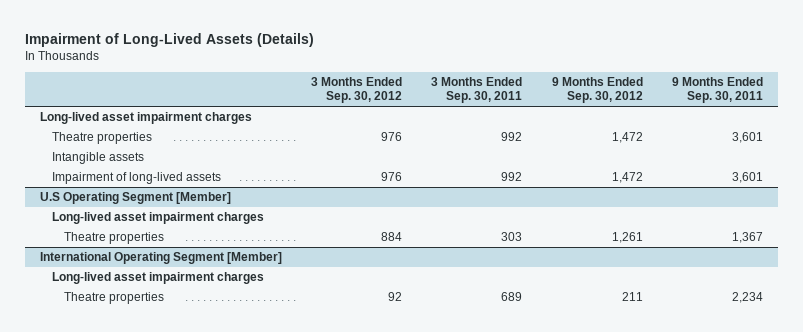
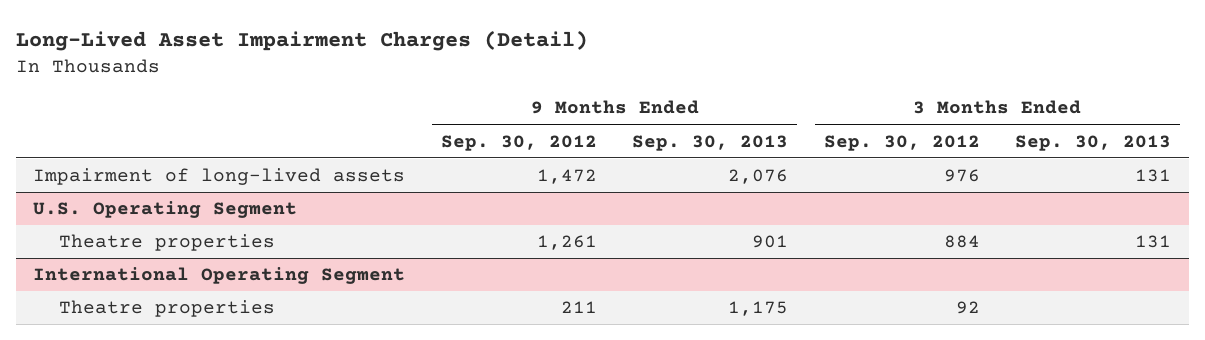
[24,32,314,47] Impairment of Long-Lived Assets (Details) -> [15,29,588,51] Long-Lived Asset Impairment Charges (Detail)
[431,77,523,104] 3 Months Ended Sep. 30, 2011 -> none
[672,77,764,104] 9 Months Ended Sep. 30, 2011 -> none
none -> [632,134,789,151] Sep. 30, 2013
none -> [1015,134,1172,151] Sep. 30, 2013
[39,112,252,125] Long-lived asset impairment charges -> none
[51,132,152,145] Theatre properties -> none
[51,152,144,165] Intangible assets -> none
[51,212,264,225] Long-lived asset impairment charges -> none
[39,192,231,205] U.S Operating Segment [Member] -> [33,201,298,219] U.S. Operating Segment
[51,272,264,285] Long-lived asset impairment charges -> none
[39,252,282,265] International Operating Segment [Member] -> [33,267,406,285] International Operating Segment

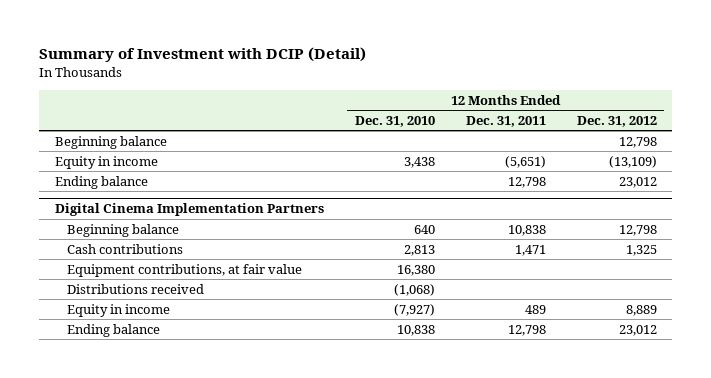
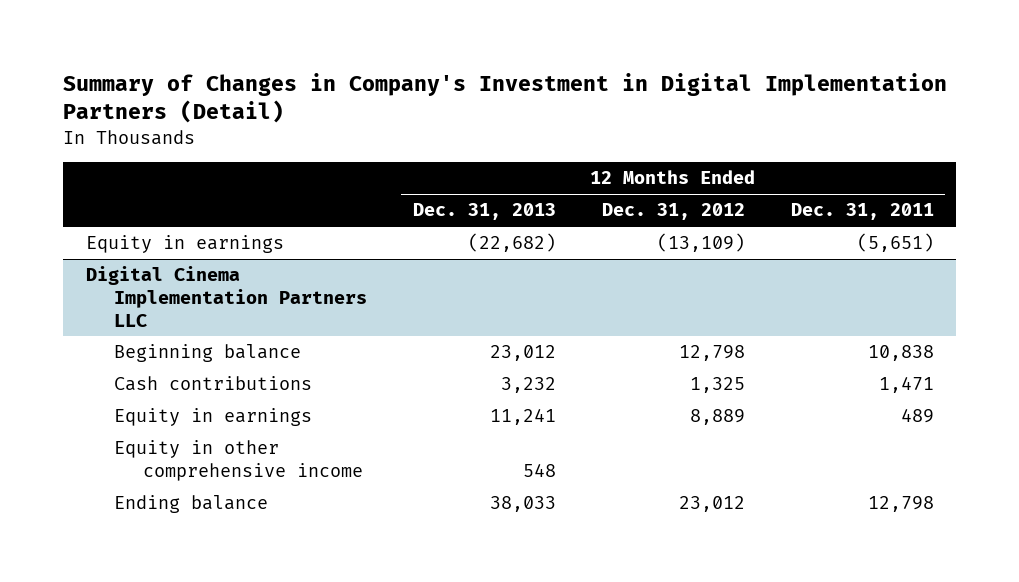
[39,47,367,63] Summary of Investment with DCIP (Detail) -> [62,72,947,124] Summary of Changes in Company's Investment in Digital Implementation Partners (Detail)
[354,115,435,127] Dec. 31, 2010 -> none
none -> [412,203,556,221] Dec. 31, 2013
[54,135,167,149] Beginning balance -> none
[54,175,148,189] Ending balance -> none
[54,155,158,169] Equity in income -> [85,235,284,254] Equity in earnings
[54,203,324,217] Digital Cinema Implementation Partners -> [85,266,368,327] Digital Cinema Implementation Partners LLC
[66,263,302,277] Equipment contributions, at fair value -> none
[66,283,204,294] Distributions received -> none
[66,303,170,317] Equity in income -> [114,408,313,427] Equity in earnings
none -> [114,440,363,481] Equity in other comprehensive income

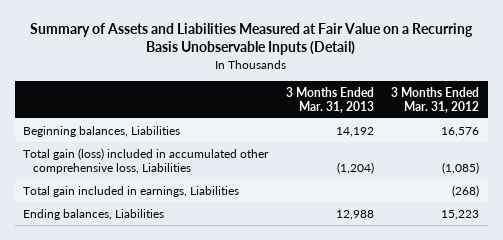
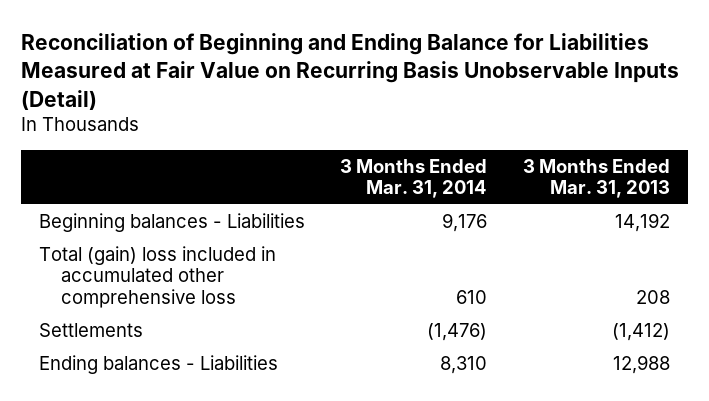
[30,22,474,56] Summary of Assets and Liabilities Measured at Fair Value on a Recurring Basis Unobservable Inputs (Detail) -> [21,32,680,110] Reconciliation of Beginning and Ending Balance for Liabilities Measured at Fair Value on Recurring Basis Unobservable Inputs (Detail)
[391,86,480,113] 3 Months Ended Mar. 31, 2012 -> none
none -> [340,158,488,199] 3 Months Ended Mar. 31, 2014
[23,185,240,197] Total gain included in earnings, Liabilities -> none
[23,125,181,137] Beginning balances, Liabilities -> [39,213,306,233] Beginning balances - Liabilities
[23,147,270,174] Total gain (loss) included in accumulated other comprehensive loss, Liabilities -> [39,246,277,308] Total (gain) loss included in accumulated other comprehensive loss
[336,161,374,174] (1,204) -> [635,289,670,304] 208
none -> [39,323,144,338] Settlements
[23,208,165,220] Ending balances, Liabilities -> [39,355,279,375] Ending balances - Liabilities

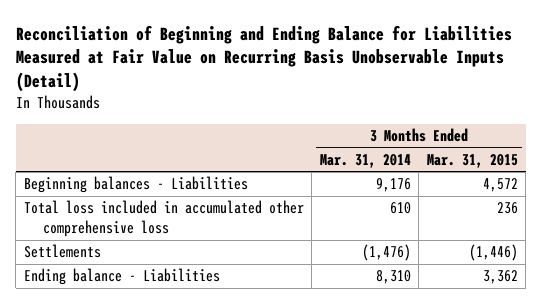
[522,158,670,199] 3 Months Ended Mar. 31, 2013 -> none
none -> [426,153,518,168] Mar. 31, 2015
[39,246,277,308] Total (gain) loss included in accumulated other comprehensive loss -> [23,200,304,238] Total loss included in accumulated other comprehensive loss
[39,355,279,375] Ending balances - Liabilities -> [23,268,220,286] Ending balance - Liabilities

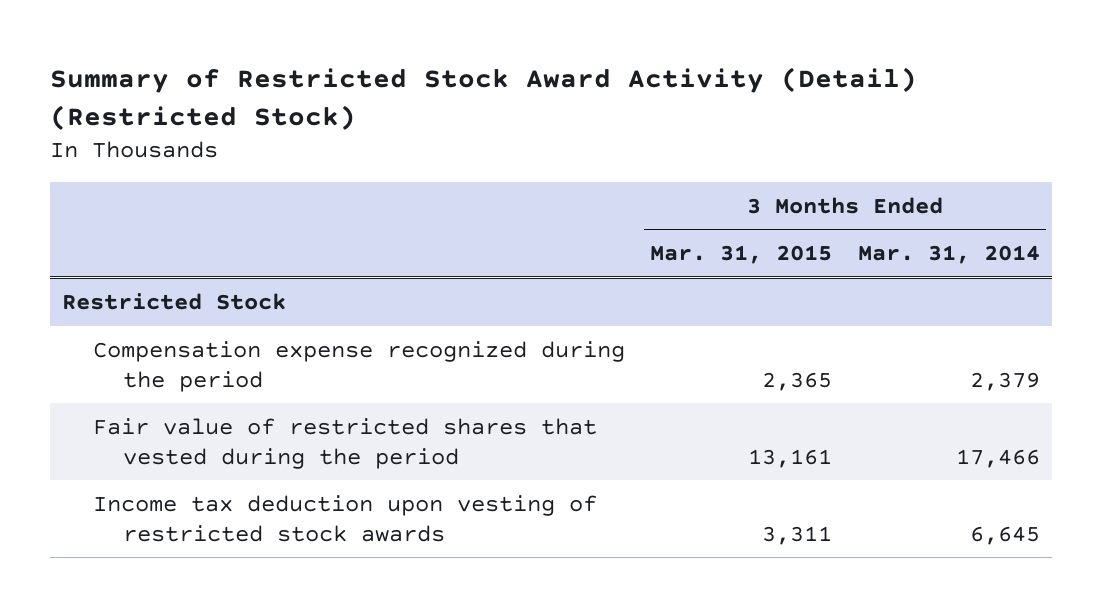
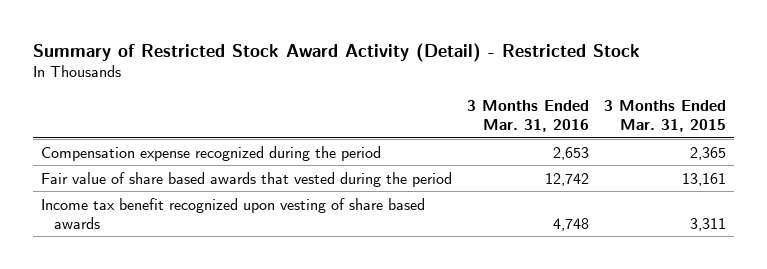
[49,67,917,130] Summary of Restricted Stock Award Activity (Detail) (Restricted Stock) -> [32,42,640,62] Summary of Restricted Stock Award Activity (Detail) - Restricted Stock
[857,245,1040,265] Mar. 31, 2014 -> none
none -> [466,99,589,133] 3 Months Ended Mar. 31, 2016
[62,292,287,310] Restricted Stock -> none
[92,417,597,469] Fair value of restricted shares that vested during the period -> [40,171,452,187] Fair value of share based awards that vested during the period
[92,494,597,542] Income tax deduction upon vesting of restricted stock awards -> [40,197,425,229] Income tax benefit recognized upon vesting of share based awards

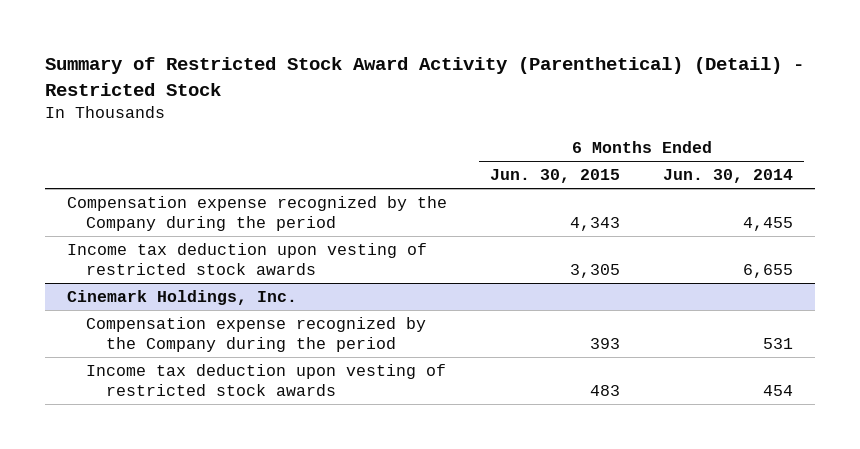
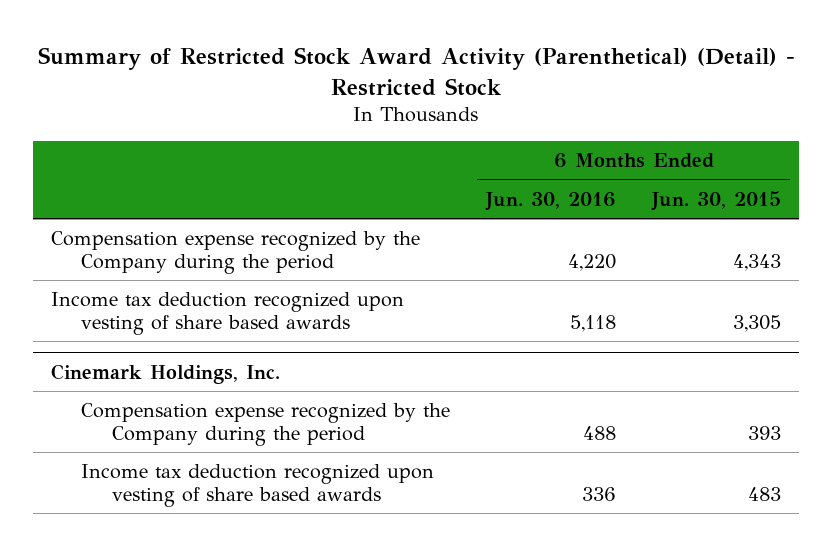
[663,169,794,184] Jun. 30, 2014 -> none
none -> [485,191,617,211] Jun. 30, 2016
[66,242,427,276] Income tax deduction upon vesting of restricted stock awards -> [51,292,405,335] Income tax deduction recognized upon vesting of share based awards
[86,363,447,397] Income tax deduction upon vesting of restricted stock awards -> [81,464,435,507] Income tax deduction recognized upon vesting of share based awards

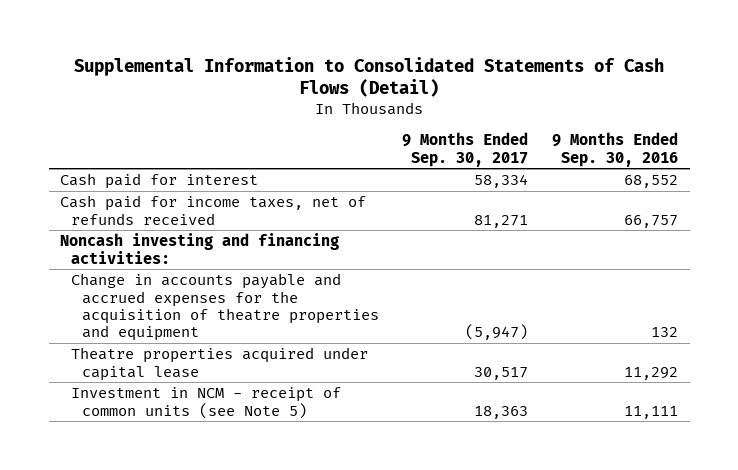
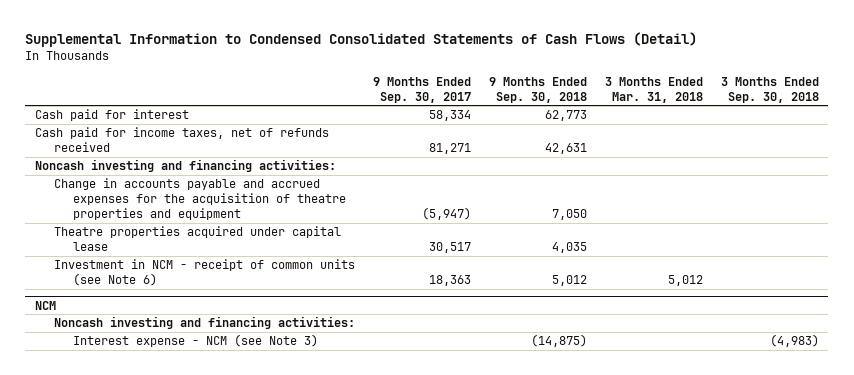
[74,56,665,98] Supplemental Information to Consolidated Statements of Cash Flows (Detail) -> [25,32,698,48] Supplemental Information to Condensed Consolidated Statements of Cash Flows (Detail)
[551,132,678,167] 9 Months Ended Sep. 30, 2016 -> none
none -> [488,76,587,103] 9 Months Ended Sep. 30, 2018
none -> [605,76,704,103] 3 Months Ended Mar. 31, 2018
none -> [721,76,820,103] 3 Months Ended Sep. 30, 2018
[70,387,341,419] Investment in NCM - receipt of common units (see Note 5) -> [53,259,355,287] Investment in NCM - receipt of common units (see Note 6)
none -> [34,300,56,310] NCM
none -> [53,316,355,330] Noncash investing and financing activities:
none -> [72,334,318,348] Interest expense - NCM (see Note 3)

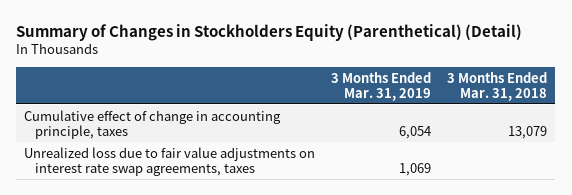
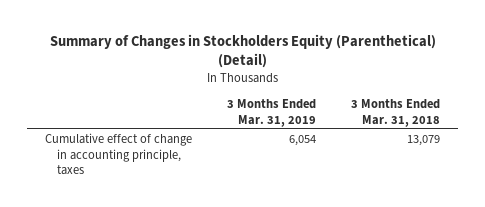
[24,146,316,176] Unrealized loss due to fair value adjustments on interest rate swap agreements, taxes -> none

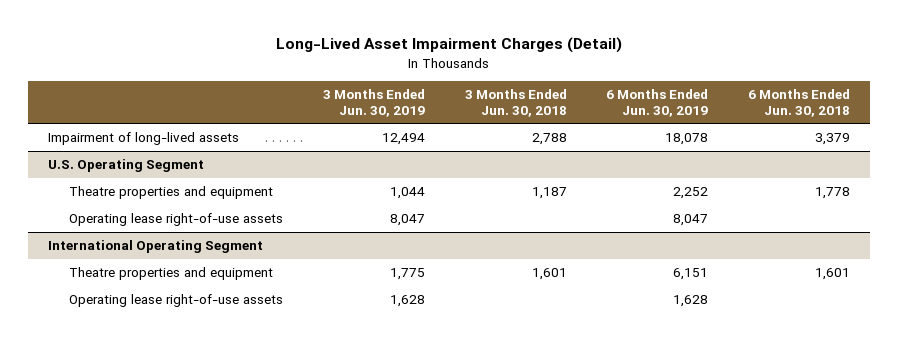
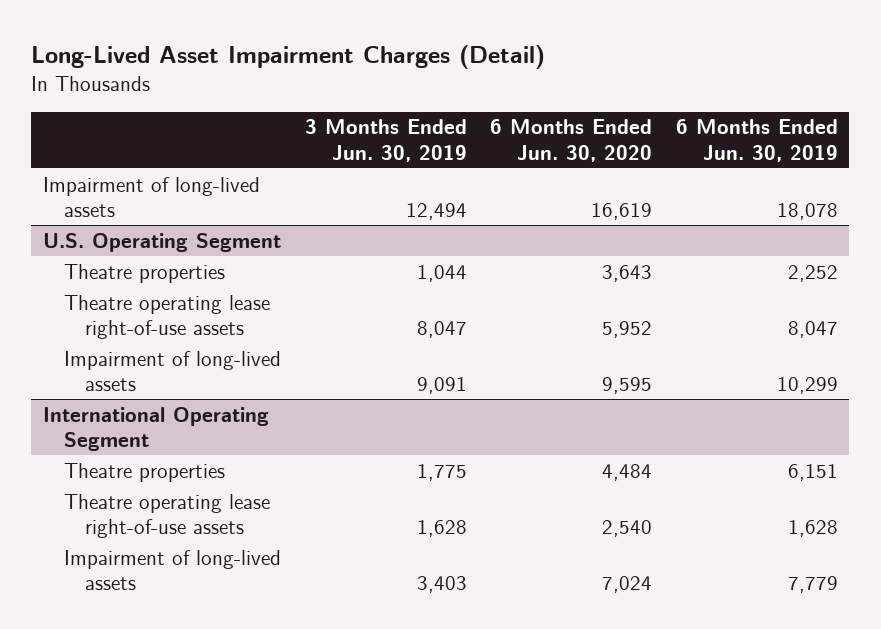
[464,89,567,117] 3 Months Ended Jun. 30, 2018 -> none
[748,89,851,117] 6 Months Ended Jun. 30, 2018 -> none
none -> [490,119,653,162] 6 Months Ended Jun. 30, 2020
[69,186,274,200] Theatre properties and equipment -> [64,263,226,283] Theatre properties
[69,213,284,227] Operating lease right-of-use assets -> [64,294,271,339] Theatre operating lease right-of-use assets
none -> [64,350,282,391] Impairment of long-lived assets
[69,267,274,281] Theatre properties and equipment -> [64,462,226,482] Theatre properties
[69,294,284,308] Operating lease right-of-use assets -> [64,493,271,538] Theatre operating lease right-of-use assets
none -> [64,549,282,590] Impairment of long-lived assets

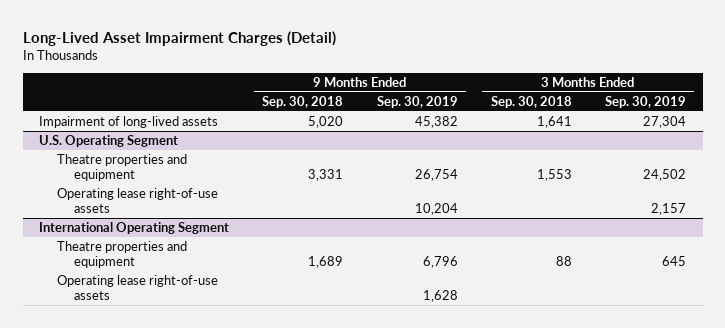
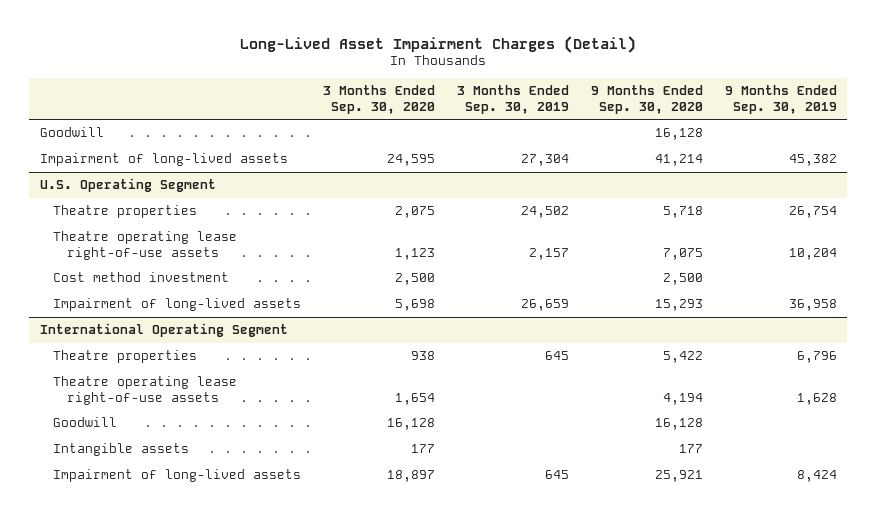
[262,95,344,108] Sep. 30, 2018 -> none
[490,95,572,108] Sep. 30, 2018 -> none
none -> [323,85,436,114] 3 Months Ended Sep. 30, 2020
none -> [590,85,703,114] 9 Months Ended Sep. 30, 2020
none -> [40,127,105,138] Goodwill
[56,154,187,182] Theatre properties and equipment -> [53,205,198,219] Theatre properties
[56,188,218,214] Operating lease right-of-use assets -> [53,231,238,260] Theatre operating lease right-of-use assets
none -> [53,272,230,283] Cost method investment
none -> [53,298,302,312] Impairment of long-lived assets
[56,241,187,269] Theatre properties and equipment -> [53,350,198,364] Theatre properties
[56,275,218,301] Operating lease right-of-use assets -> [53,376,238,405] Theatre operating lease right-of-use assets
none -> [53,417,118,428] Goodwill
none -> [53,443,190,457] Intangible assets
none -> [53,469,302,483] Impairment of long-lived assets

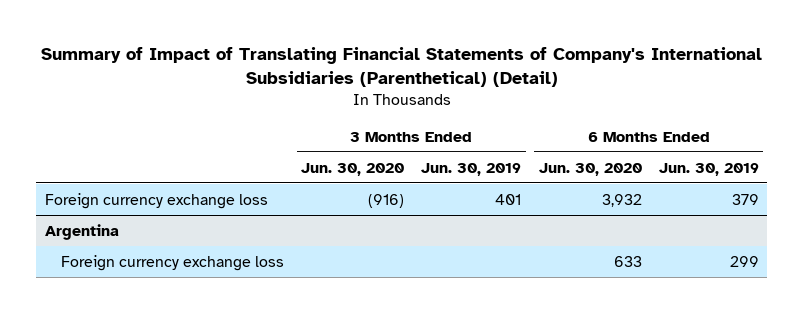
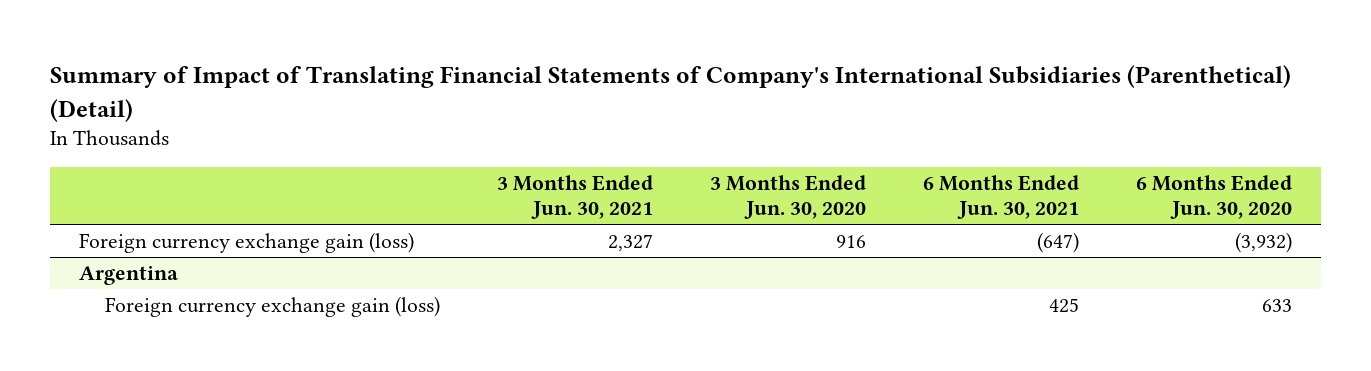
[421,162,522,176] Jun. 30, 2019 -> none
[658,162,759,176] Jun. 30, 2019 -> none
none -> [496,174,653,220] 3 Months Ended Jun. 30, 2021
none -> [923,174,1080,220] 6 Months Ended Jun. 30, 2021
[44,192,268,209] Foreign currency exchange loss -> [78,232,414,254] Foreign currency exchange gain (loss)
[368,193,405,208] (916) -> [835,235,866,249] 916
[601,193,642,207] 3,932 -> [1235,232,1293,254] (3,932)
[61,254,285,271] Foreign currency exchange loss -> [104,296,440,318] Foreign currency exchange gain (loss)

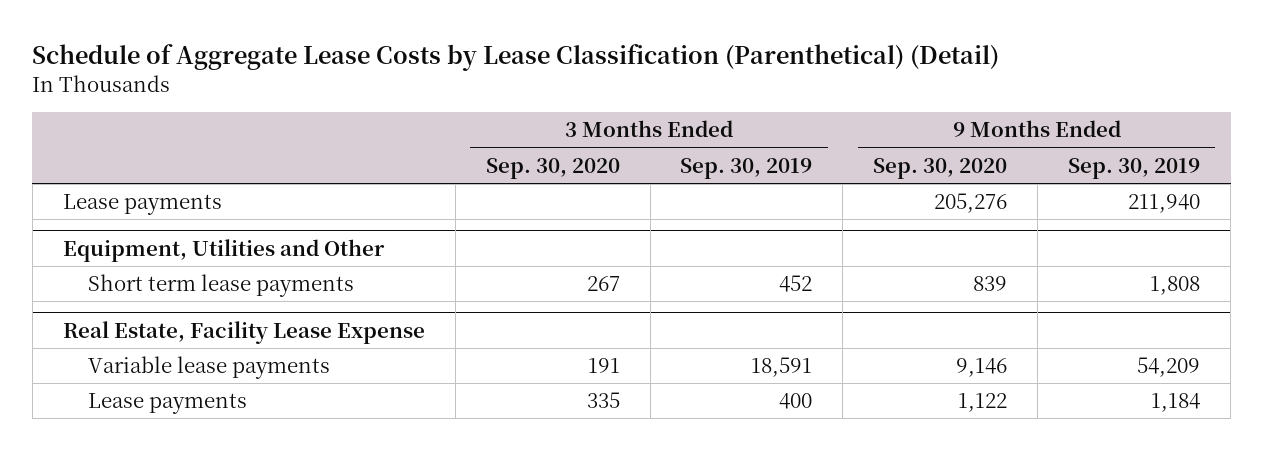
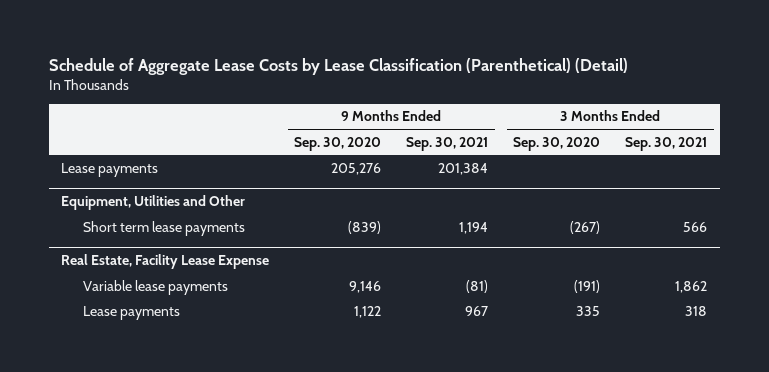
[680,157,813,179] Sep. 30, 2019 -> none
[1068,157,1201,179] Sep. 30, 2019 -> none
none -> [406,136,489,151] Sep. 30, 2021
none -> [625,136,708,151] Sep. 30, 2021
[586,276,620,292] 267 -> [570,220,601,234] (267)
[973,276,1008,292] 839 -> [348,220,382,234] (839)
[587,358,620,374] 191 -> [574,279,601,293] (191)

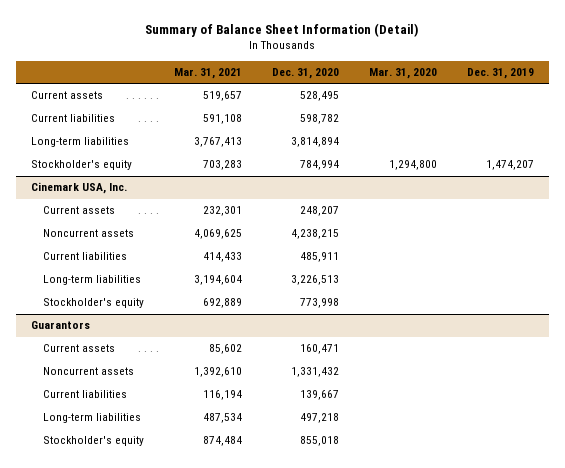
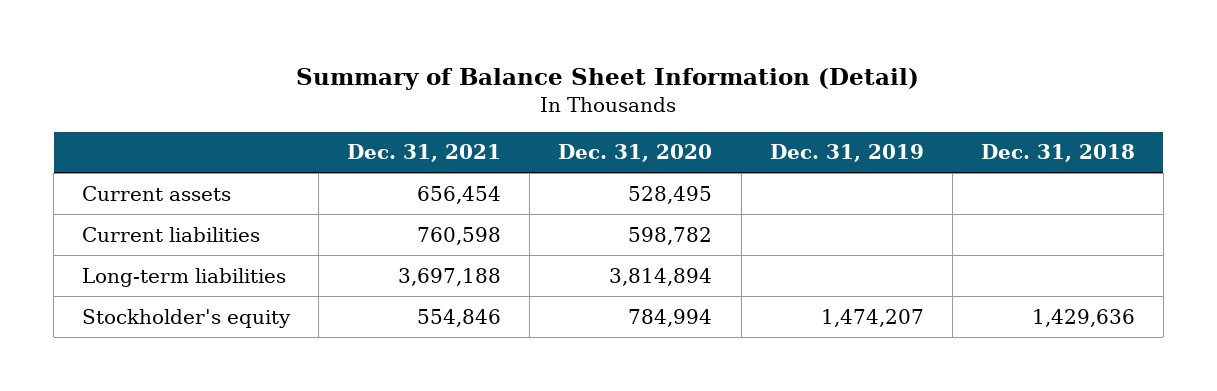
[174,68,243,80] Mar. 31, 2021 -> none
[368,68,437,80] Mar. 31, 2020 -> none
none -> [347,144,502,163] Dec. 31, 2021
none -> [980,144,1135,163] Dec. 31, 2018
[30,182,127,195] Cinemark USA, Inc. -> none
[43,206,116,215] Current assets -> none
[43,229,135,238] Noncurrent assets -> none
[43,252,128,261] Current liabilities -> none
[43,275,142,286] Long-term liabilities -> none
[43,298,145,309] Stockholder's equity -> none
[30,321,90,330] Guarantors -> none
[43,344,116,353] Current assets -> none
[43,367,135,376] Noncurrent assets -> none
[43,390,128,399] Current liabilities -> none
[43,413,142,424] Long-term liabilities -> none
[43,436,145,447] Stockholder's equity -> none

